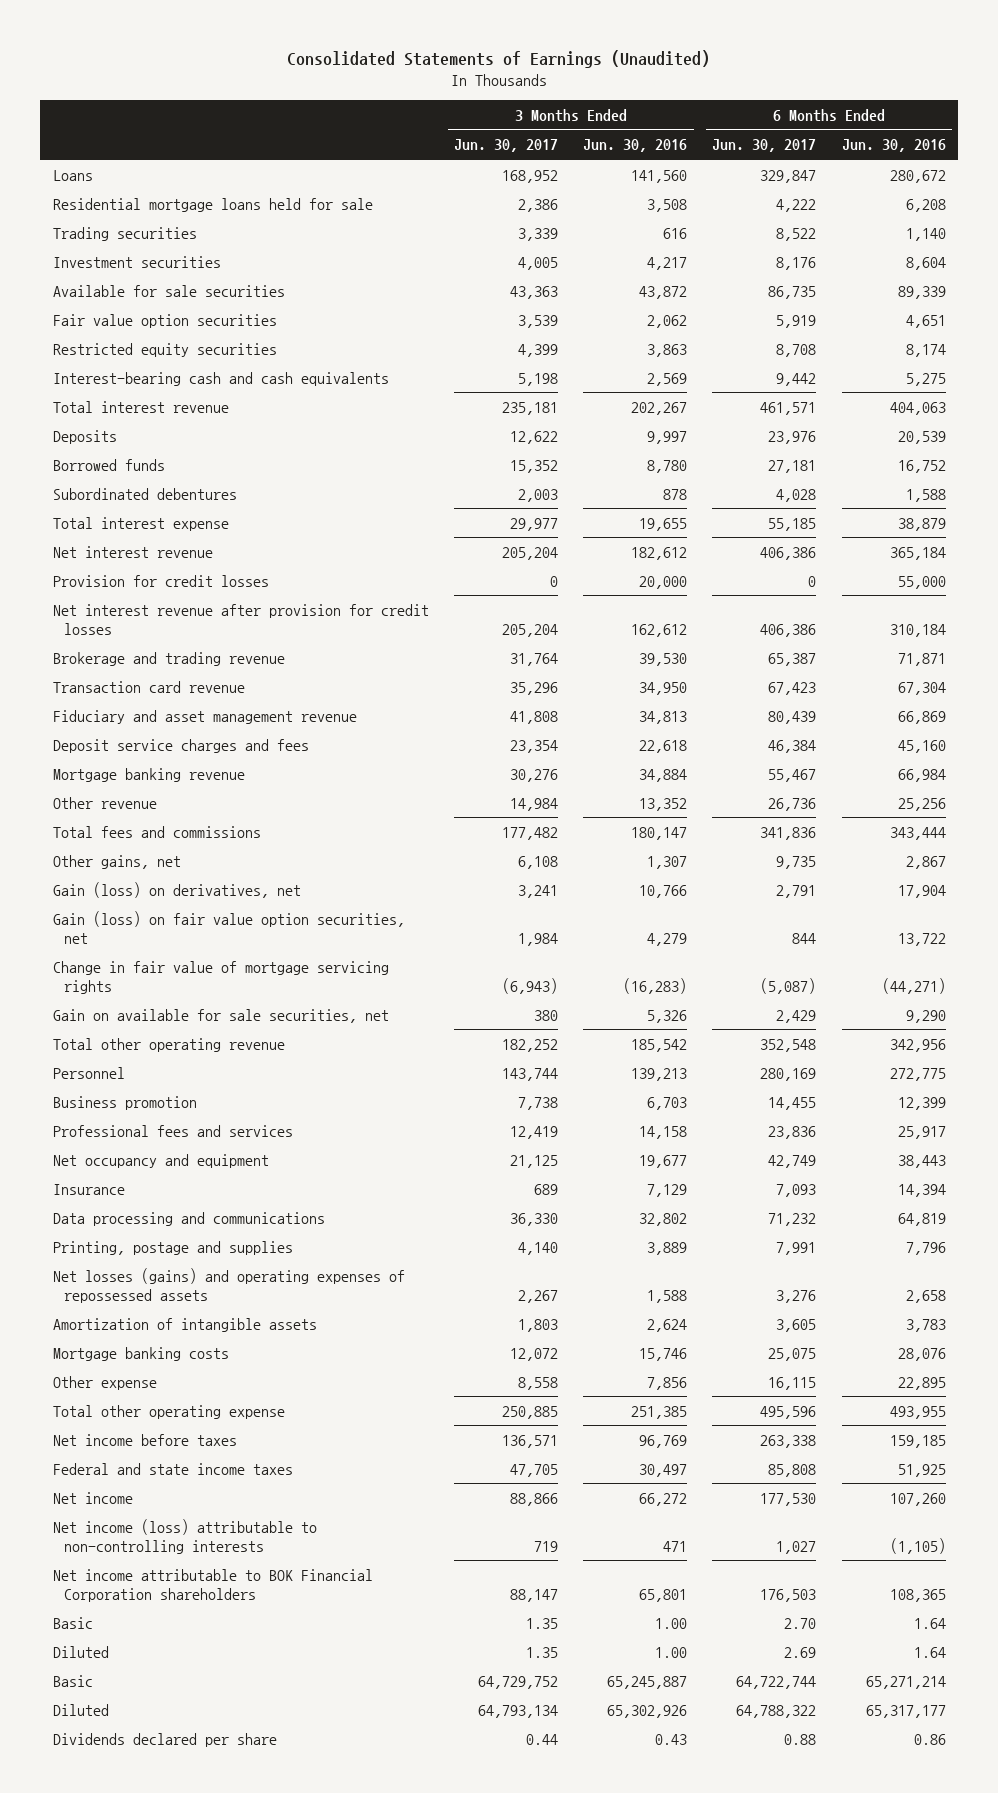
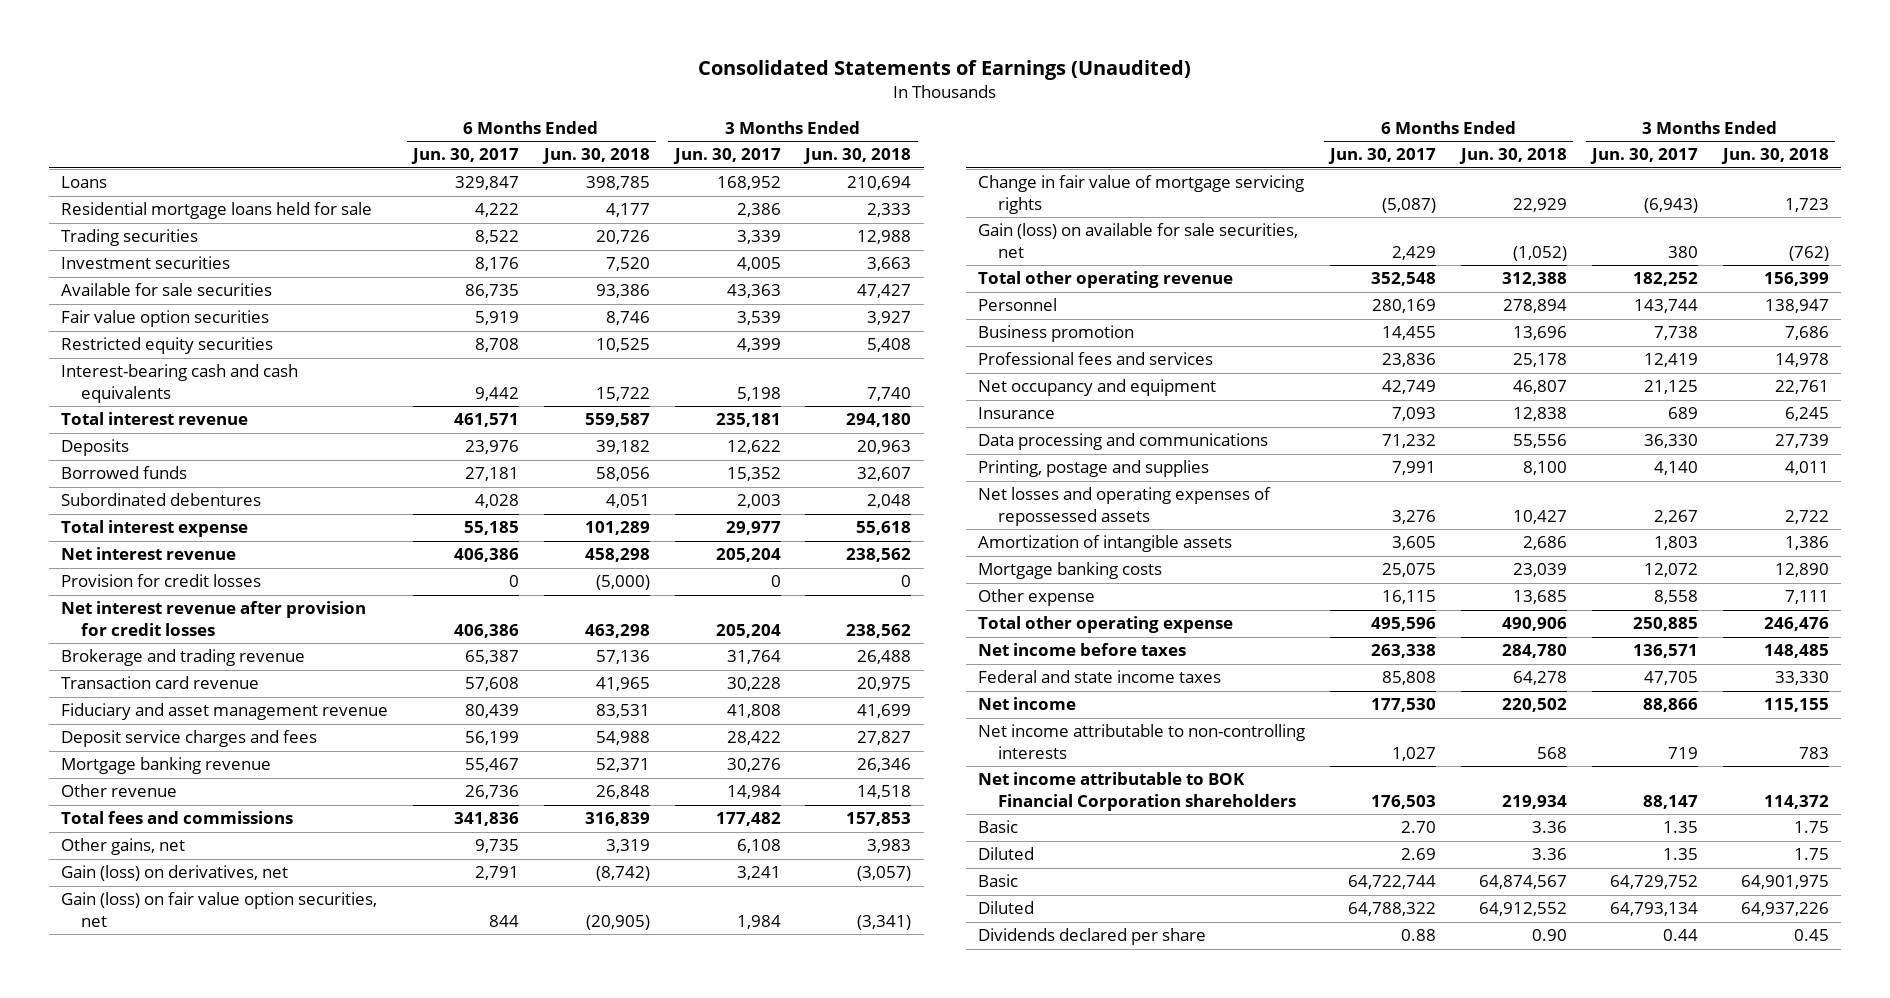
[583,139,688,153] Jun. 30, 2016 -> none
[841,139,946,153] Jun. 30, 2016 -> none
none -> [541,148,650,165] Jun. 30, 2018
none -> [803,148,912,165] Jun. 30, 2018
[510,681,559,695] 35,296 -> [726,677,781,692] 30,228
[768,681,817,695] 67,423 -> [464,677,519,692] 57,608
[510,739,559,753] 23,354 -> [726,731,781,746] 28,422
[768,739,817,753] 46,384 -> [464,731,519,746] 56,199
[52,1008,389,1023] Gain on available for sale securities, net -> [978,223,1299,259] Gain (loss) on available for sale securities, net
[52,1267,405,1303] Net losses (gains) and operating expenses of repossessed assets -> [978,487,1272,527] Net losses and operating expenses of repossessed assets
[52,1518,317,1554] Net income (loss) attributable to non-controlling interests -> [978,724,1306,760] Net income attributable to non-controlling interests

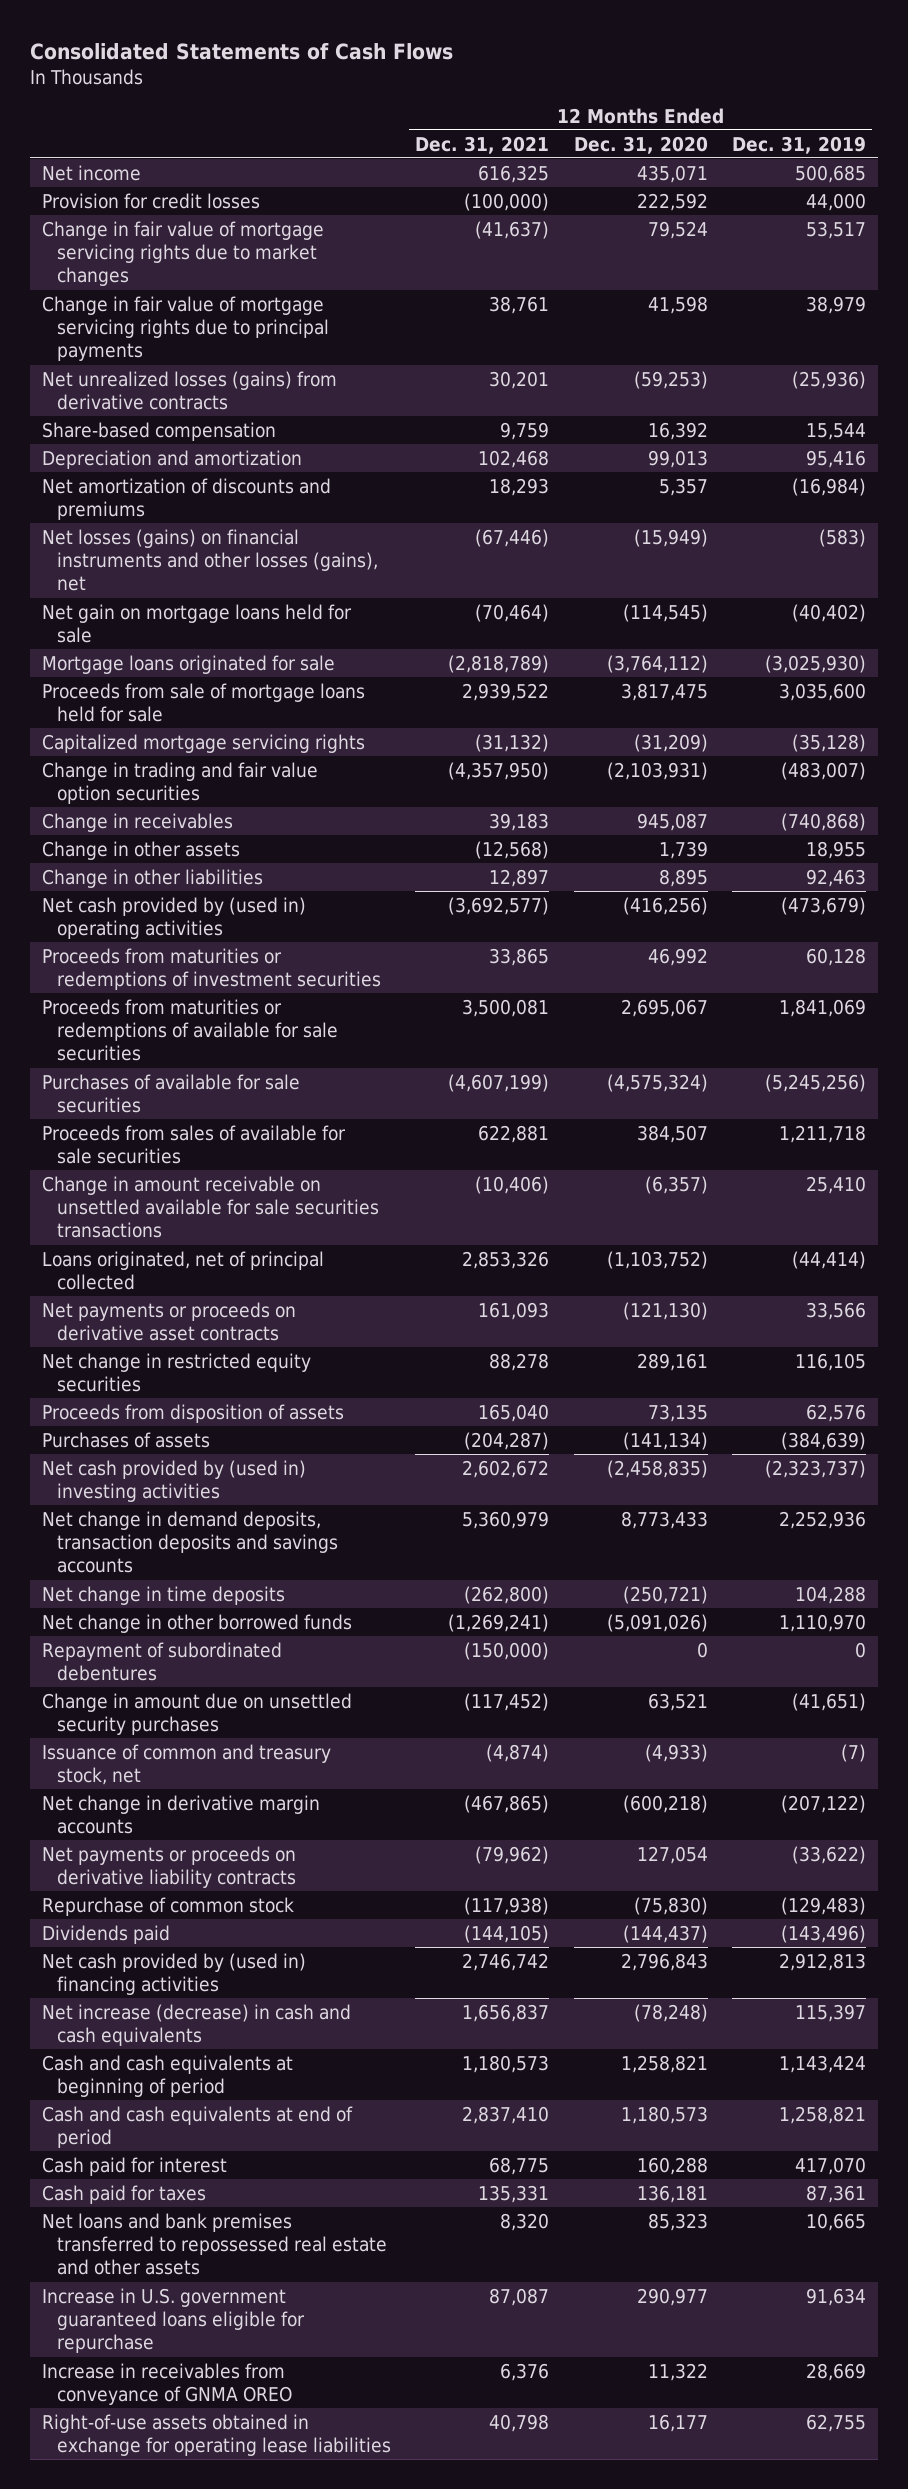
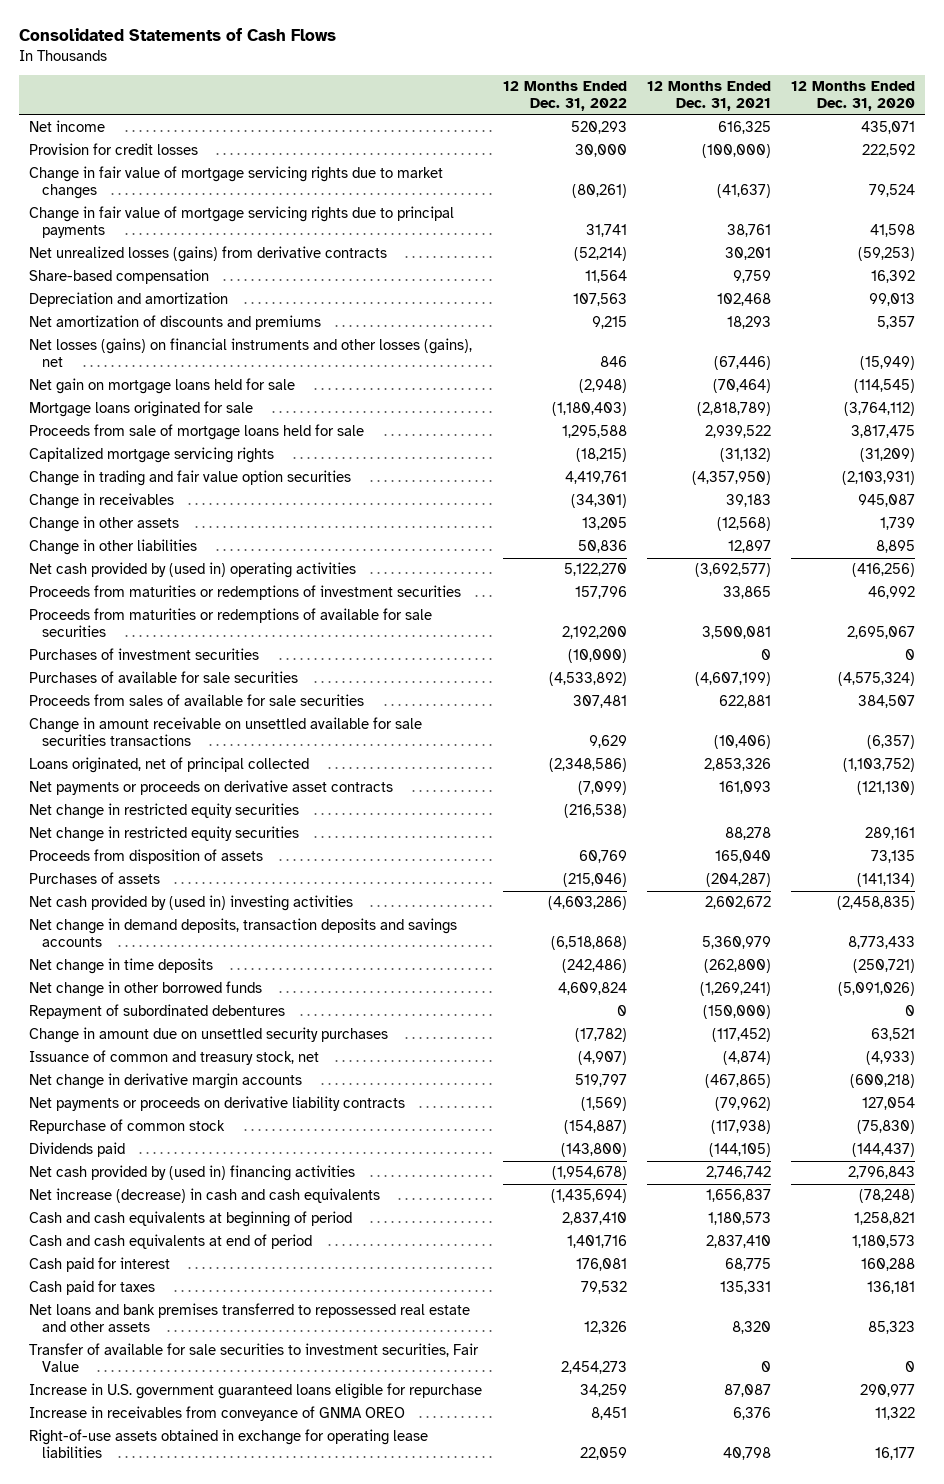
[731,135,866,154] Dec. 31, 2019 -> none
none -> [502,81,627,112] 12 Months Ended Dec. 31, 2022
none -> [29,648,260,661] Purchases of investment securities
none -> [29,803,300,820] Net change in restricted equity securities
none -> [29,1343,480,1373] Transfer of available for sale securities to investment securities, Fair Value

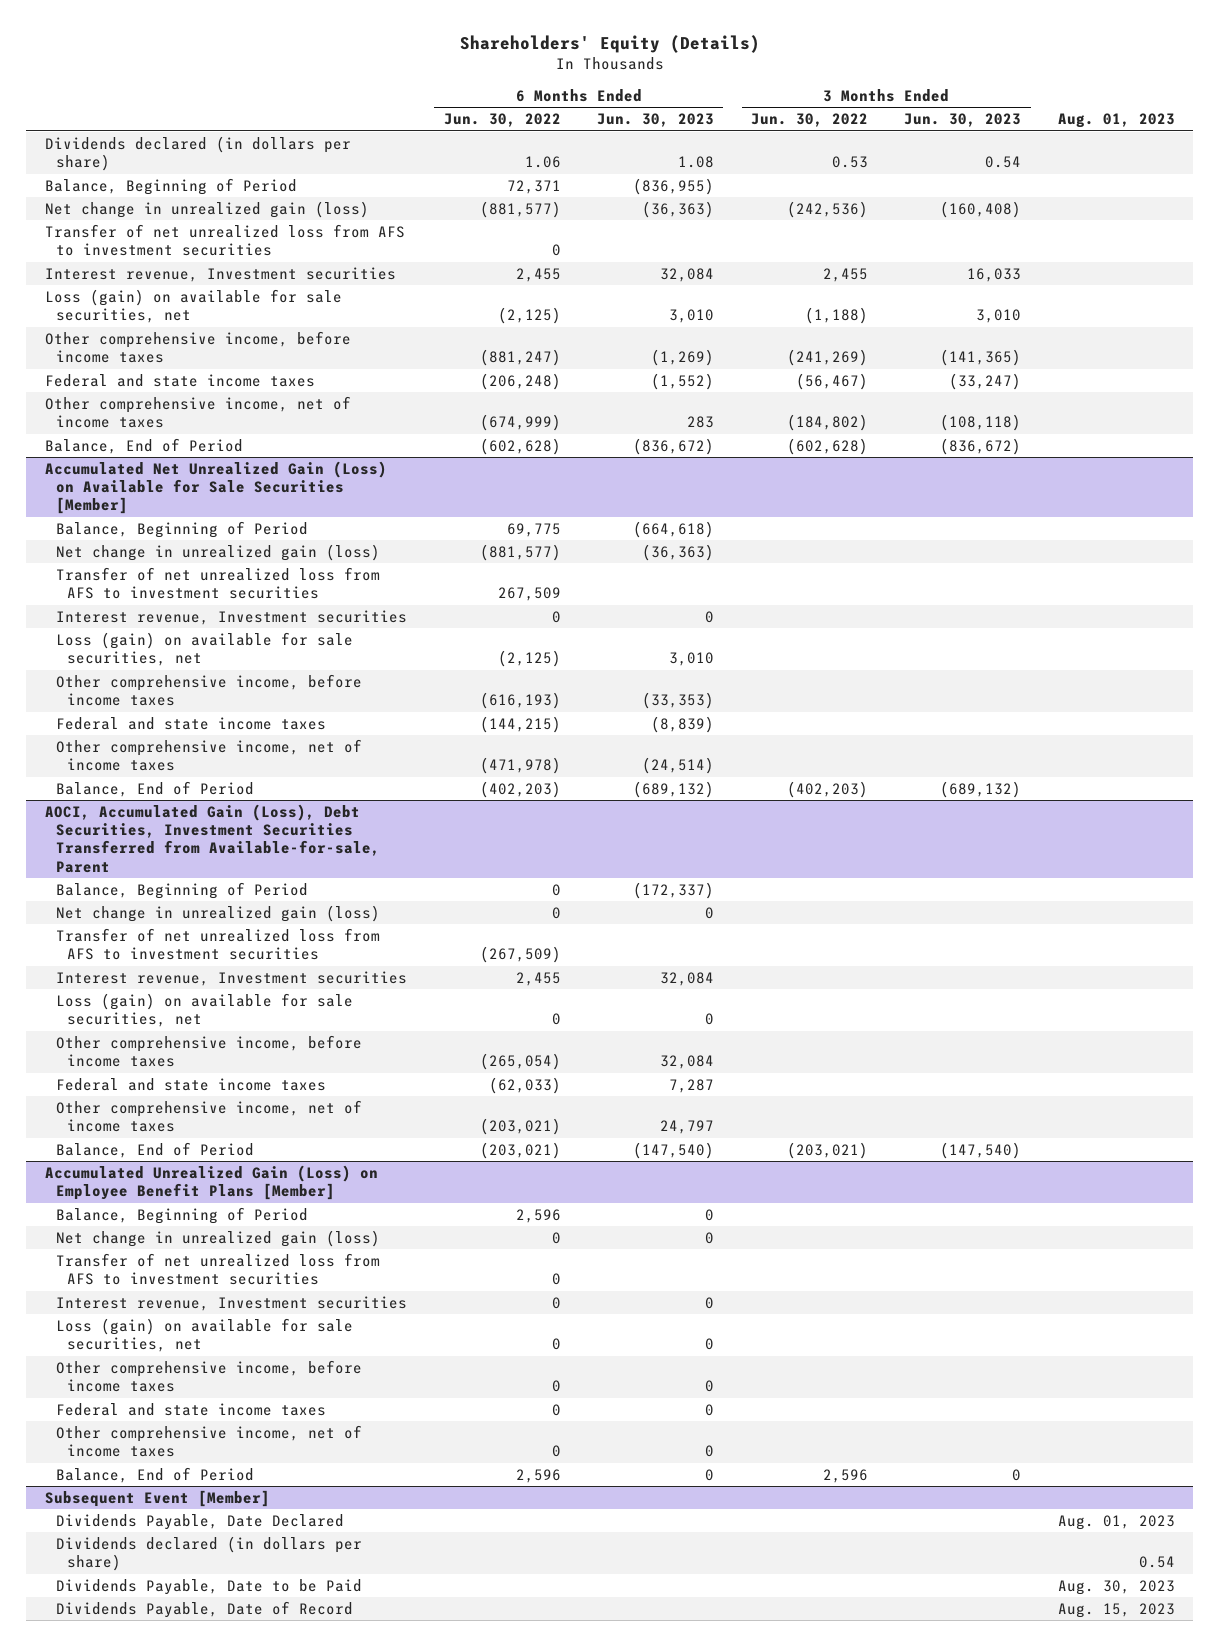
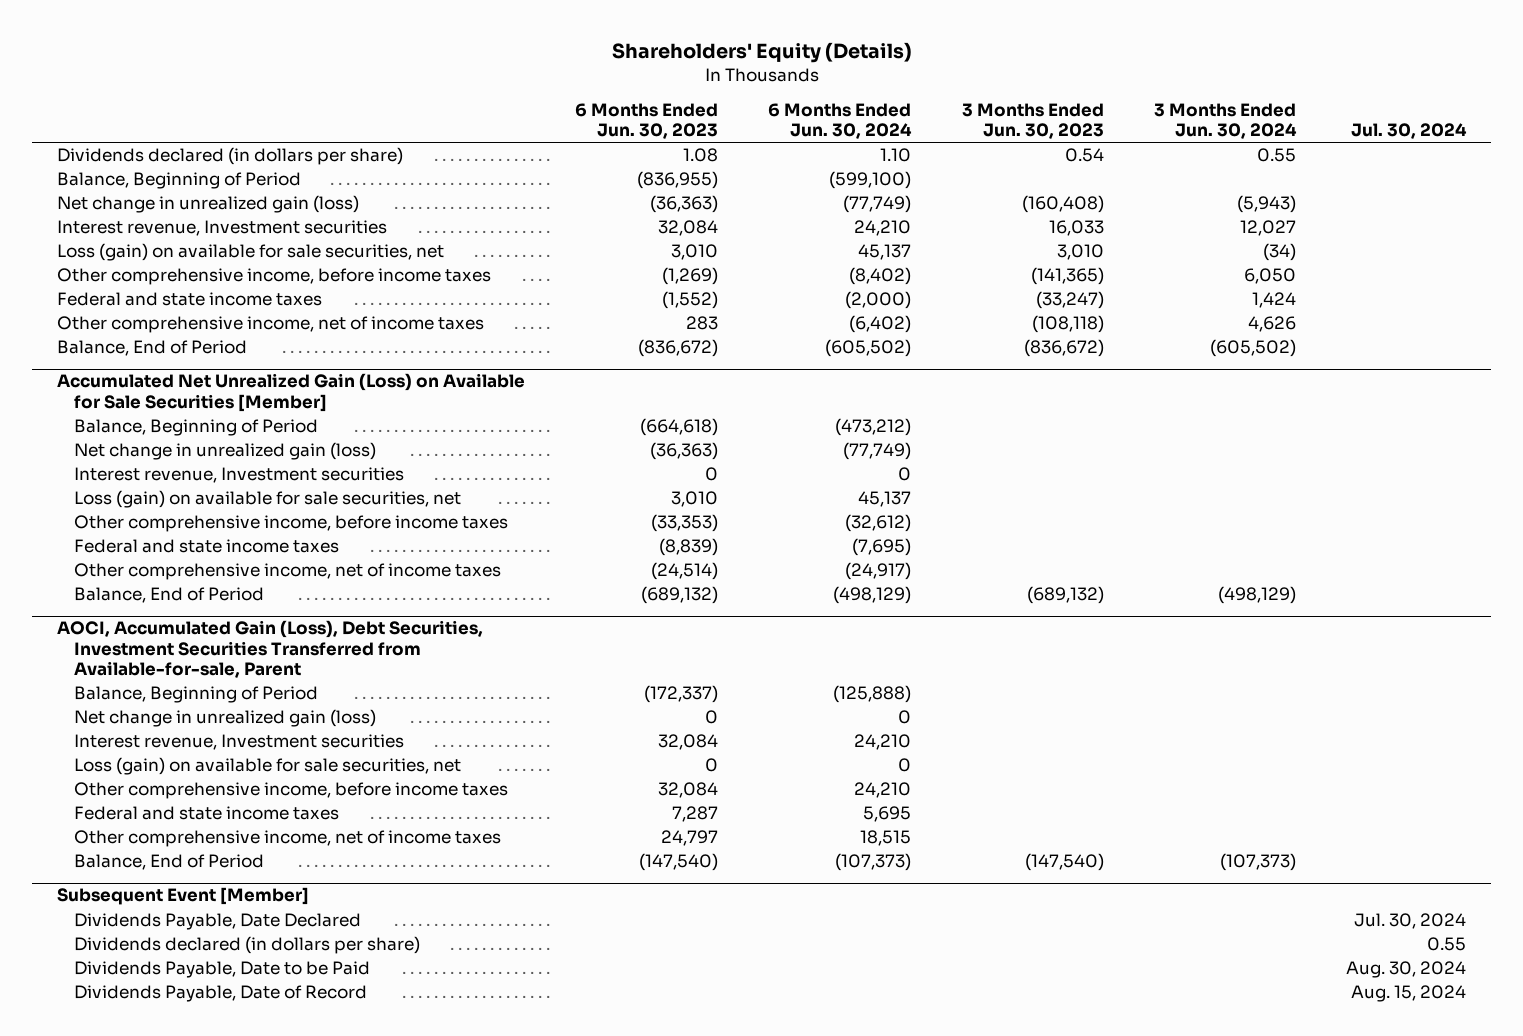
[443,113,561,128] Jun. 30, 2022 -> none
[750,113,868,128] Jun. 30, 2022 -> none
[1058,113,1176,129] Aug. 01, 2023 -> none
none -> [768,103,913,140] 6 Months Ended Jun. 30, 2024
none -> [1153,103,1297,140] 3 Months Ended Jun. 30, 2024
none -> [1350,123,1467,140] Jul. 30, 2024
[44,223,405,257] Transfer of net unrealized loss from AFS to investment securities -> none
[56,566,381,600] Transfer of net unrealized loss from AFS to investment securities -> none
[56,927,381,961] Transfer of net unrealized loss from AFS to investment securities -> none
[44,1164,378,1201] Accumulated Unrealized Gain (Loss) on Employee Benefit Plans [Member] -> none
[56,1206,309,1224] Balance, Beginning of Period -> none
[56,1229,381,1247] Net change in unrealized gain (loss) -> none
[56,1252,381,1286] Transfer of net unrealized loss from AFS to investment securities -> none
[56,1295,408,1311] Interest revenue, Investment securities -> none
[56,1317,354,1353] Loss (gain) on available for sale securities, net -> none
[56,1359,363,1393] Other comprehensive income, before income taxes -> none
[56,1402,327,1416] Federal and state income taxes -> none
[56,1424,363,1458] Other comprehensive income, net of income taxes -> none
[56,1466,255,1483] Balance, End of Period -> none

